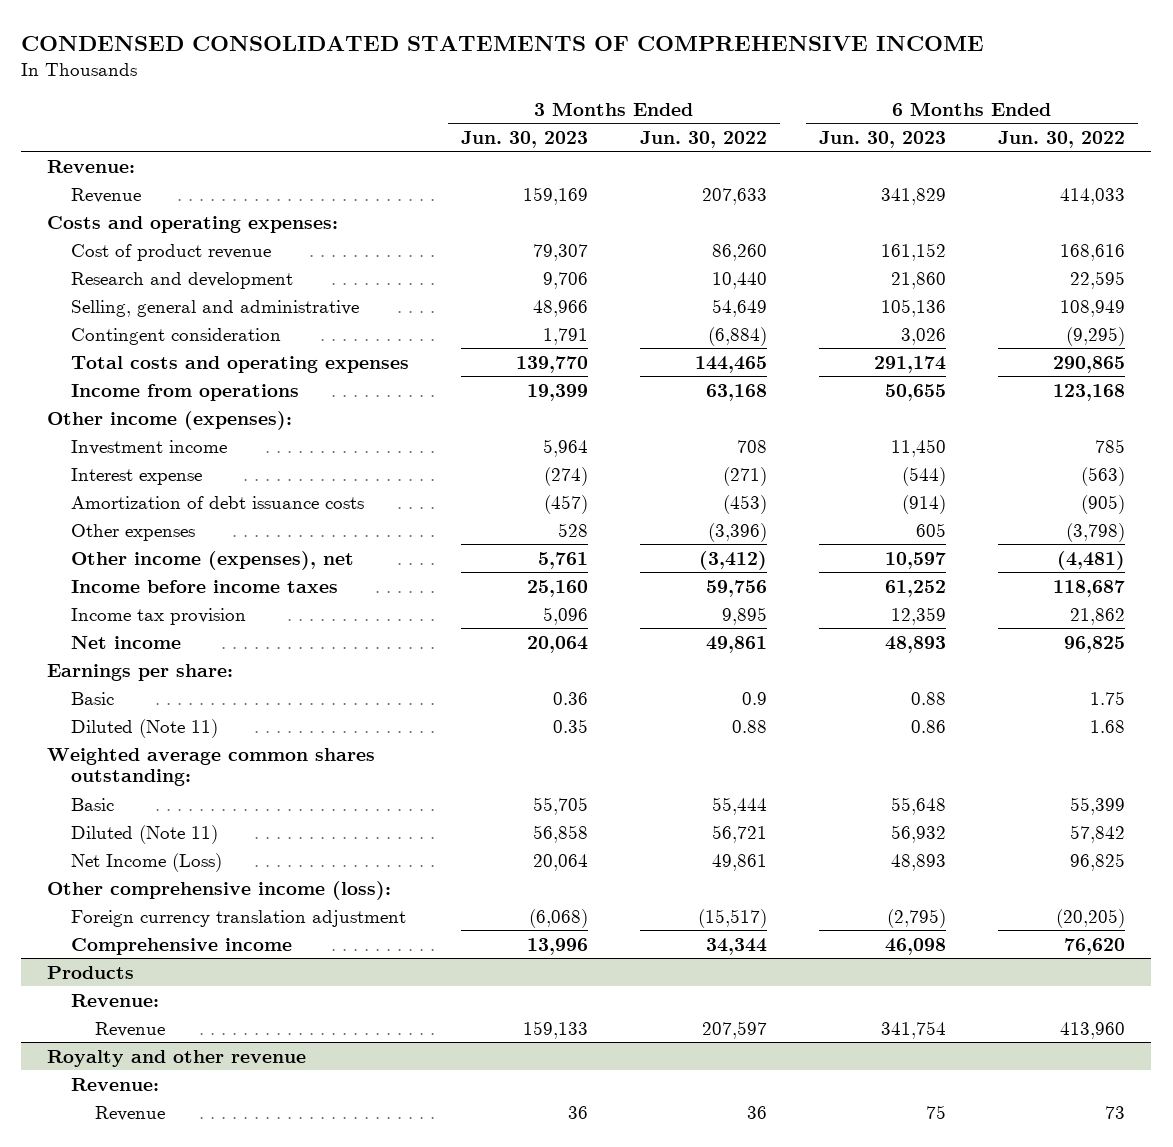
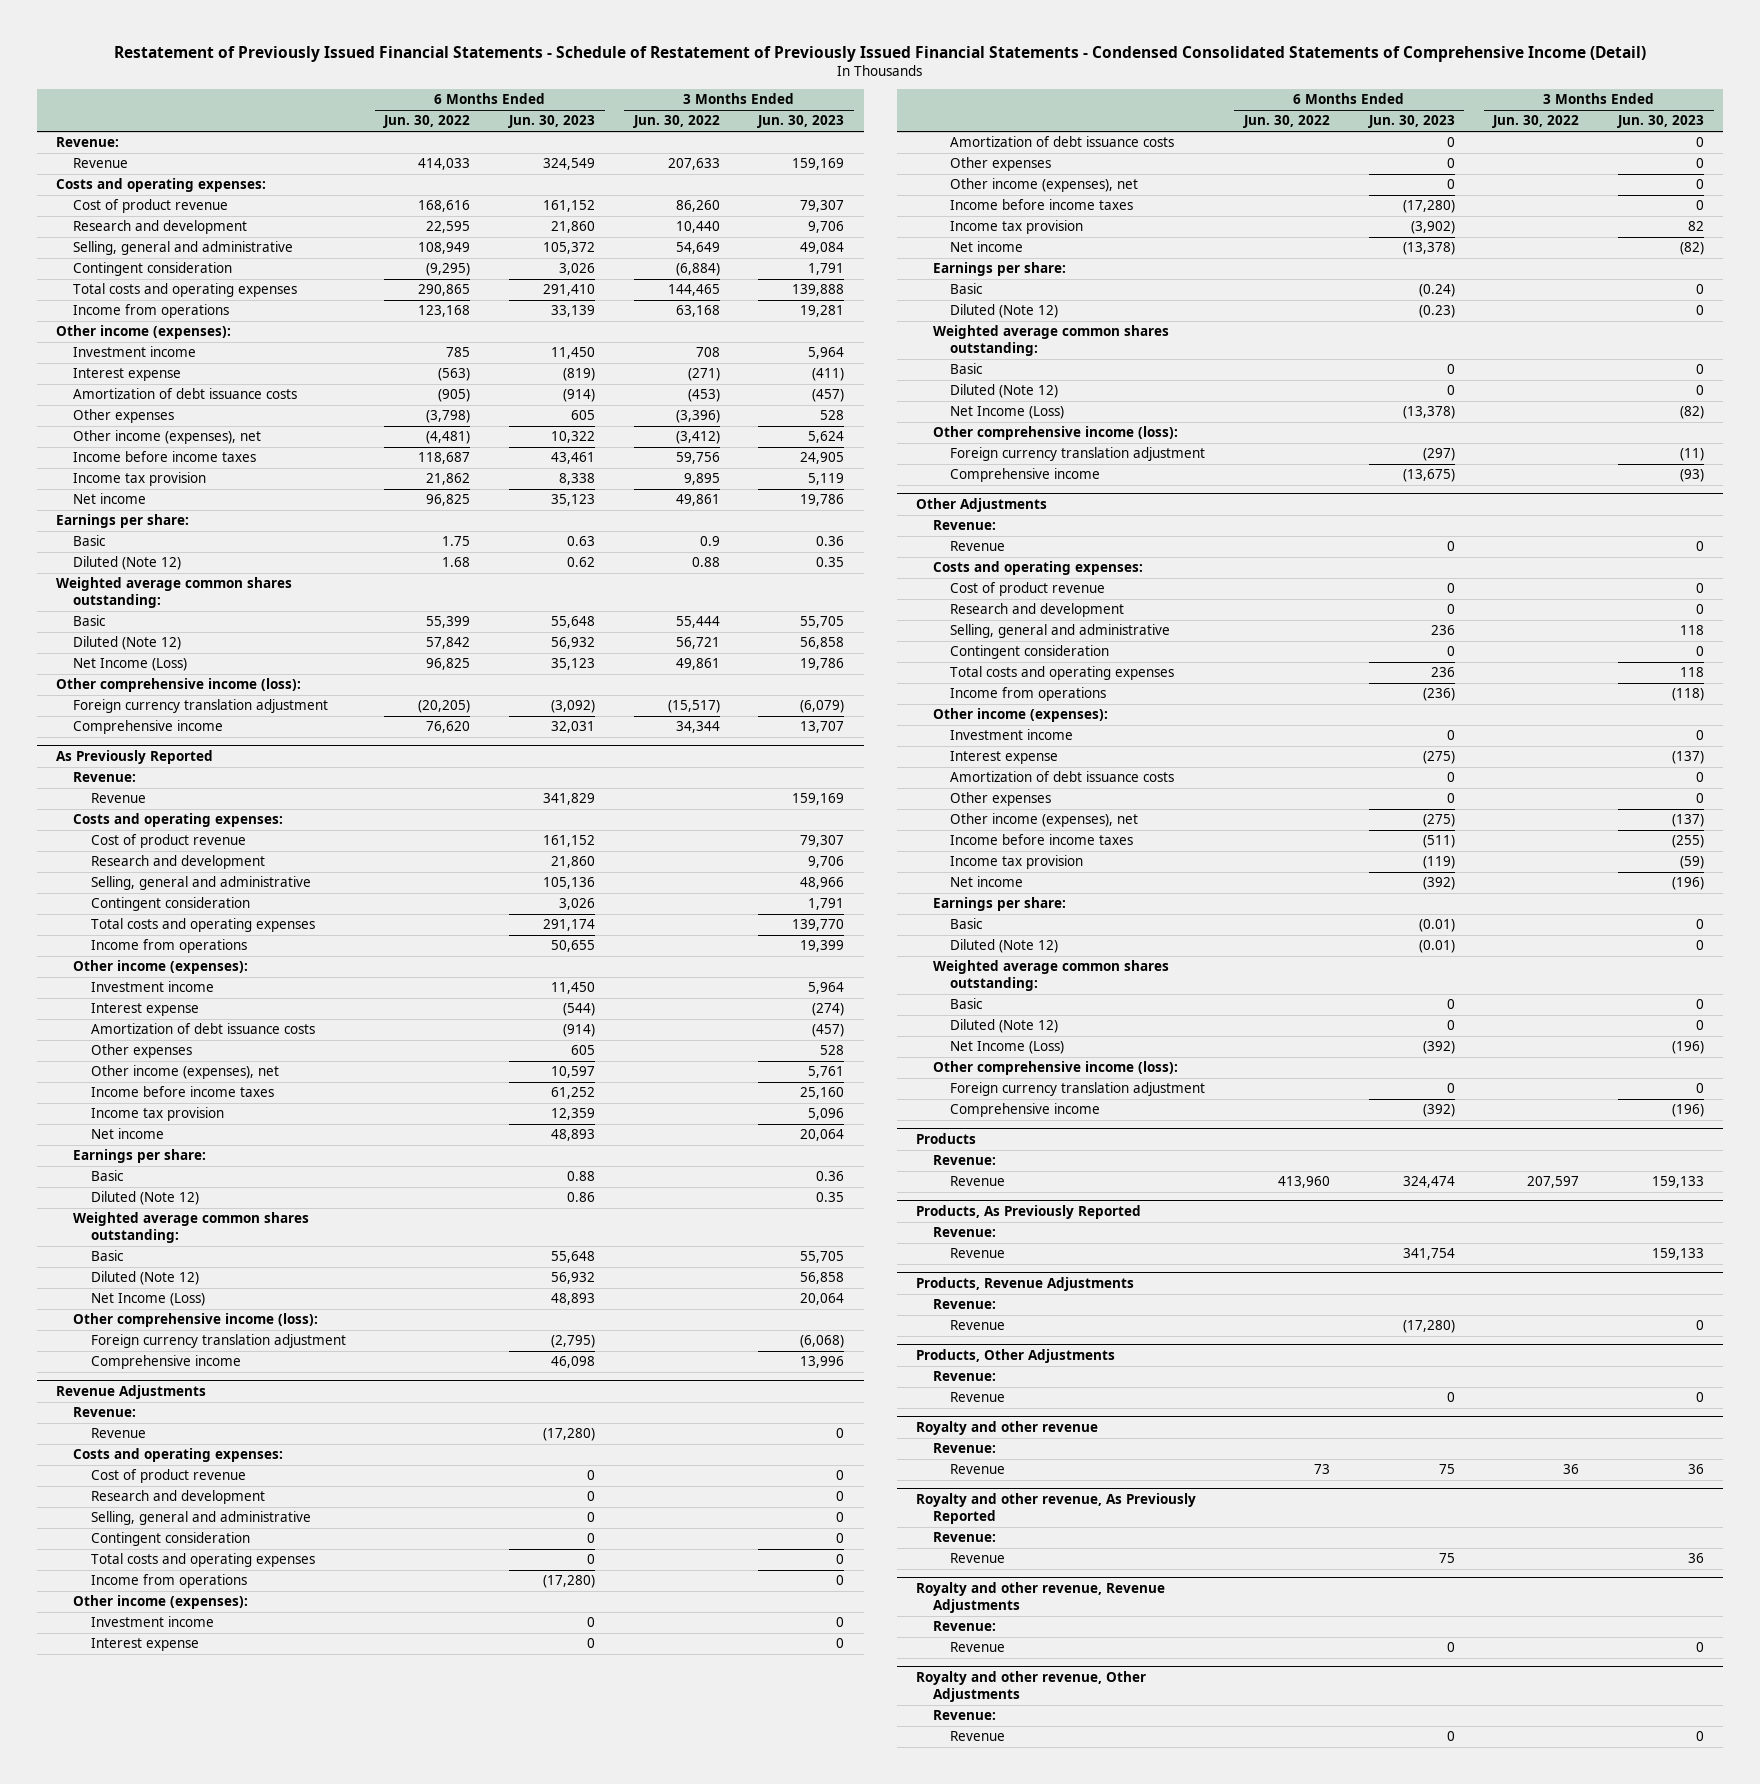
[21,35,985,51] CONDENSED CONSOLIDATED STATEMENTS OF COMPREHENSIVE INCOME -> [114,45,1647,62] Restatement of Previously Issued Financial Statements - Schedule of Restatement of Previously Issued Financial Statements - Condensed Consolidated Statements of Comprehensive Income (Detail)
[881,187,947,205] 341,829 -> [542,158,595,171] 324,549
[533,299,589,317] 48,966 -> [800,242,845,255] 49,084
[881,298,947,317] 105,136 -> [542,242,595,255] 105,372
[516,355,589,373] 139,770 -> [792,284,845,297] 139,888
[874,355,947,373] 291,174 -> [542,284,595,297] 291,410
[527,383,589,401] 19,399 -> [800,305,845,318] 19,281
[885,383,947,401] 50,655 -> [550,305,595,318] 33,139
[544,466,589,486] (274) -> [812,368,845,382] (411)
[902,466,947,486] (544) -> [562,368,595,382] (819)
[538,551,589,569] 5,761 -> [808,431,845,444] 5,624
[885,551,947,569] 10,597 -> [550,431,595,444] 10,322
[527,579,589,597] 25,160 -> [800,452,845,465] 24,905
[885,579,947,597] 61,252 -> [550,452,595,465] 43,461
[543,606,589,625] 5,096 -> [808,473,845,486] 5,119
[891,606,947,625] 12,359 -> [558,473,595,486] 8,338
[527,635,589,653] 20,064 -> [800,494,845,507] 19,786
[885,635,947,653] 48,893 -> [550,494,595,507] 35,123
[911,691,947,705] 0.88 -> [566,536,595,547] 0.63
[71,718,219,738] Diluted (Note 11) -> [73,556,182,571] Diluted (Note 12)
[911,719,947,733] 0.86 -> [566,557,595,568] 0.62
[71,824,219,844] Diluted (Note 11) -> [73,636,182,651] Diluted (Note 12)
[533,853,589,871] 20,064 -> [800,658,845,671] 19,786
[891,853,947,871] 48,893 -> [550,658,595,671] 35,123
[529,908,589,928] (6,068) -> [800,700,845,714] (6,079)
[887,908,947,928] (2,795) -> [550,700,595,714] (3,092)
[527,937,589,955] 13,996 -> [800,721,845,734] 13,707
[885,937,947,955] 46,098 -> [550,721,595,734] 32,031
none -> [56,749,214,764] As Previously Reported
none -> [73,772,137,783] Revenue:
none -> [90,793,146,804] Revenue
none -> [73,813,284,828] Costs and operating expenses:
none -> [90,834,246,849] Cost of product revenue
none -> [90,855,265,870] Research and development
none -> [90,876,311,891] Selling, general and administrative
none -> [90,897,250,912] Contingent consideration
none -> [90,918,315,933] Total costs and operating expenses
none -> [90,939,247,954] Income from operations
none -> [73,960,249,975] Other income (expenses):
none -> [90,981,214,993] Investment income
none -> [90,1003,199,1017] Interest expense
none -> [90,1023,315,1035] Amortization of debt issuance costs
none -> [90,1044,192,1059] Other expenses
none -> [90,1065,279,1080] Other income (expenses), net
none -> [90,1086,274,1098] Income before income taxes
none -> [90,1107,224,1122] Income tax provision
none -> [90,1128,164,1140] Net income
none -> [73,1149,207,1164] Earnings per share:
none -> [90,1170,124,1182] Basic
none -> [90,1191,199,1206] Diluted (Note 12)
none -> [73,1212,310,1244] Weighted average common shares outstanding:
none -> [90,1250,124,1262] Basic
none -> [90,1271,199,1286] Diluted (Note 12)
none -> [90,1293,205,1307] Net Income (Loss)
none -> [73,1313,319,1328] Other comprehensive income (loss):
none -> [90,1334,346,1349] Foreign currency translation adjustment
none -> [90,1355,241,1370] Comprehensive income
none -> [56,1384,207,1399] Revenue Adjustments
none -> [73,1407,137,1418] Revenue:
none -> [90,1428,146,1439] Revenue
none -> [73,1448,284,1463] Costs and operating expenses:
none -> [90,1469,246,1484] Cost of product revenue
none -> [90,1490,265,1505] Research and development
none -> [90,1511,311,1526] Selling, general and administrative
none -> [90,1532,250,1547] Contingent consideration
none -> [90,1553,315,1568] Total costs and operating expenses
none -> [90,1574,247,1589] Income from operations
none -> [73,1595,249,1610] Other income (expenses):
none -> [90,1616,214,1628] Investment income
none -> [90,1638,199,1652] Interest expense
none -> [950,136,1175,148] Amortization of debt issuance costs
none -> [950,157,1052,172] Other expenses
none -> [950,178,1139,193] Other income (expenses), net
none -> [950,199,1134,211] Income before income taxes
none -> [950,220,1084,235] Income tax provision
none -> [950,241,1024,253] Net income
none -> [933,262,1067,277] Earnings per share:
none -> [950,283,984,295] Basic
none -> [950,304,1059,319] Diluted (Note 12)
none -> [933,325,1170,357] Weighted average common shares outstanding:
none -> [950,363,984,375] Basic
none -> [950,384,1059,399] Diluted (Note 12)
none -> [950,406,1065,420] Net Income (Loss)
none -> [933,426,1179,441] Other comprehensive income (loss):
none -> [950,447,1206,462] Foreign currency translation adjustment
none -> [950,468,1101,483] Comprehensive income
none -> [916,497,1048,512] Other Adjustments
none -> [933,520,997,531] Revenue:
none -> [950,541,1006,552] Revenue
none -> [933,561,1144,576] Costs and operating expenses:
none -> [950,582,1106,597] Cost of product revenue
none -> [950,603,1125,618] Research and development
none -> [950,624,1171,639] Selling, general and administrative
none -> [950,645,1110,660] Contingent consideration
none -> [950,666,1175,681] Total costs and operating expenses
none -> [950,687,1107,702] Income from operations
none -> [933,708,1109,723] Other income (expenses):
none -> [950,729,1074,741] Investment income
none -> [950,751,1059,765] Interest expense
none -> [950,771,1175,783] Amortization of debt issuance costs
none -> [950,792,1052,807] Other expenses
none -> [950,813,1139,828] Other income (expenses), net
none -> [950,834,1134,846] Income before income taxes
none -> [950,855,1084,870] Income tax provision
none -> [950,876,1024,888] Net income
none -> [933,897,1067,912] Earnings per share:
none -> [950,918,984,930] Basic
none -> [950,939,1059,954] Diluted (Note 12)
none -> [933,960,1170,992] Weighted average common shares outstanding:
none -> [950,998,984,1010] Basic
none -> [950,1019,1059,1034] Diluted (Note 12)
none -> [950,1041,1065,1055] Net Income (Loss)
none -> [933,1061,1179,1076] Other comprehensive income (loss):
none -> [950,1082,1206,1097] Foreign currency translation adjustment
none -> [950,1103,1101,1118] Comprehensive income
[881,1020,947,1039] 341,754 -> [1402,1176,1455,1189] 324,474
none -> [916,1204,1142,1219] Products, As Previously Reported
none -> [933,1227,997,1238] Revenue:
none -> [950,1248,1006,1259] Revenue
none -> [916,1276,1135,1291] Products, Revenue Adjustments
none -> [933,1299,997,1310] Revenue:
none -> [950,1320,1006,1331] Revenue
none -> [916,1348,1116,1363] Products, Other Adjustments
none -> [933,1371,997,1382] Revenue:
none -> [950,1392,1006,1403] Revenue
none -> [916,1492,1197,1524] Royalty and other revenue, As Previously Reported
none -> [933,1532,997,1543] Revenue:
none -> [950,1553,1006,1564] Revenue
none -> [916,1581,1166,1613] Royalty and other revenue, Revenue Adjustments
none -> [933,1621,997,1632] Revenue:
none -> [950,1642,1006,1653] Revenue
none -> [916,1670,1147,1702] Royalty and other revenue, Other Adjustments
none -> [933,1710,997,1721] Revenue:
none -> [950,1731,1006,1742] Revenue

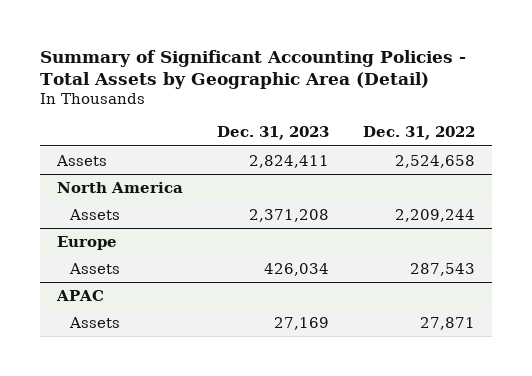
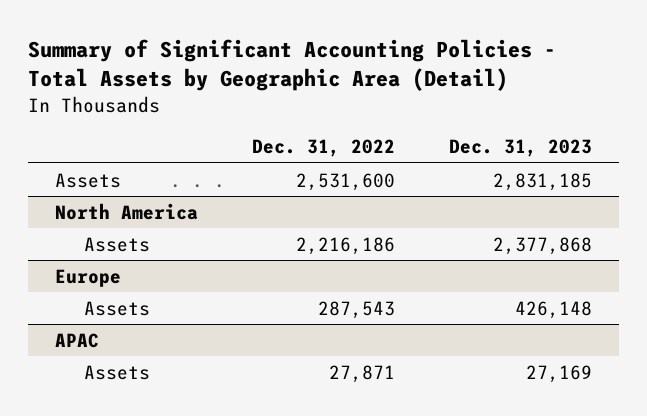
[249,154,330,168] 2,824,411 -> [493,172,593,191] 2,831,185
[394,154,475,168] 2,524,658 -> [295,172,395,191] 2,531,600
[249,208,330,222] 2,371,208 -> [493,236,593,255] 2,377,868
[394,208,475,222] 2,209,244 -> [295,236,395,255] 2,216,186
[264,262,330,276] 426,034 -> [515,300,593,319] 426,148

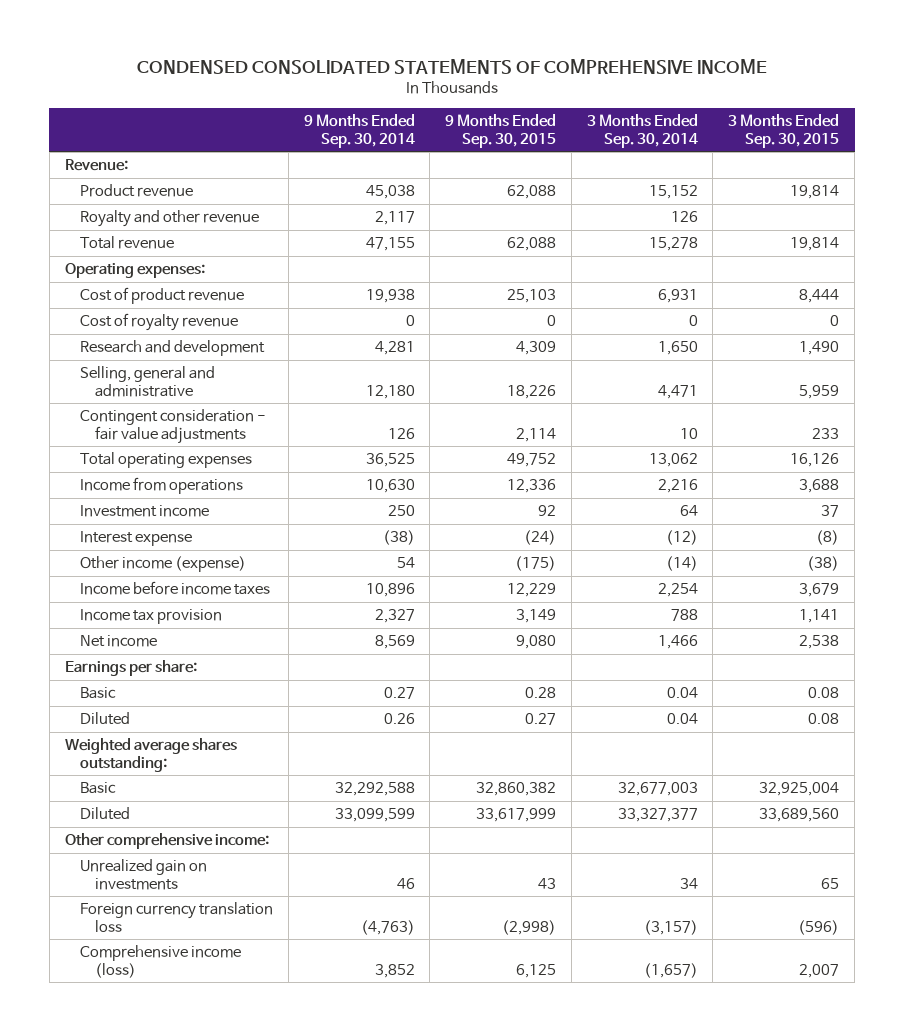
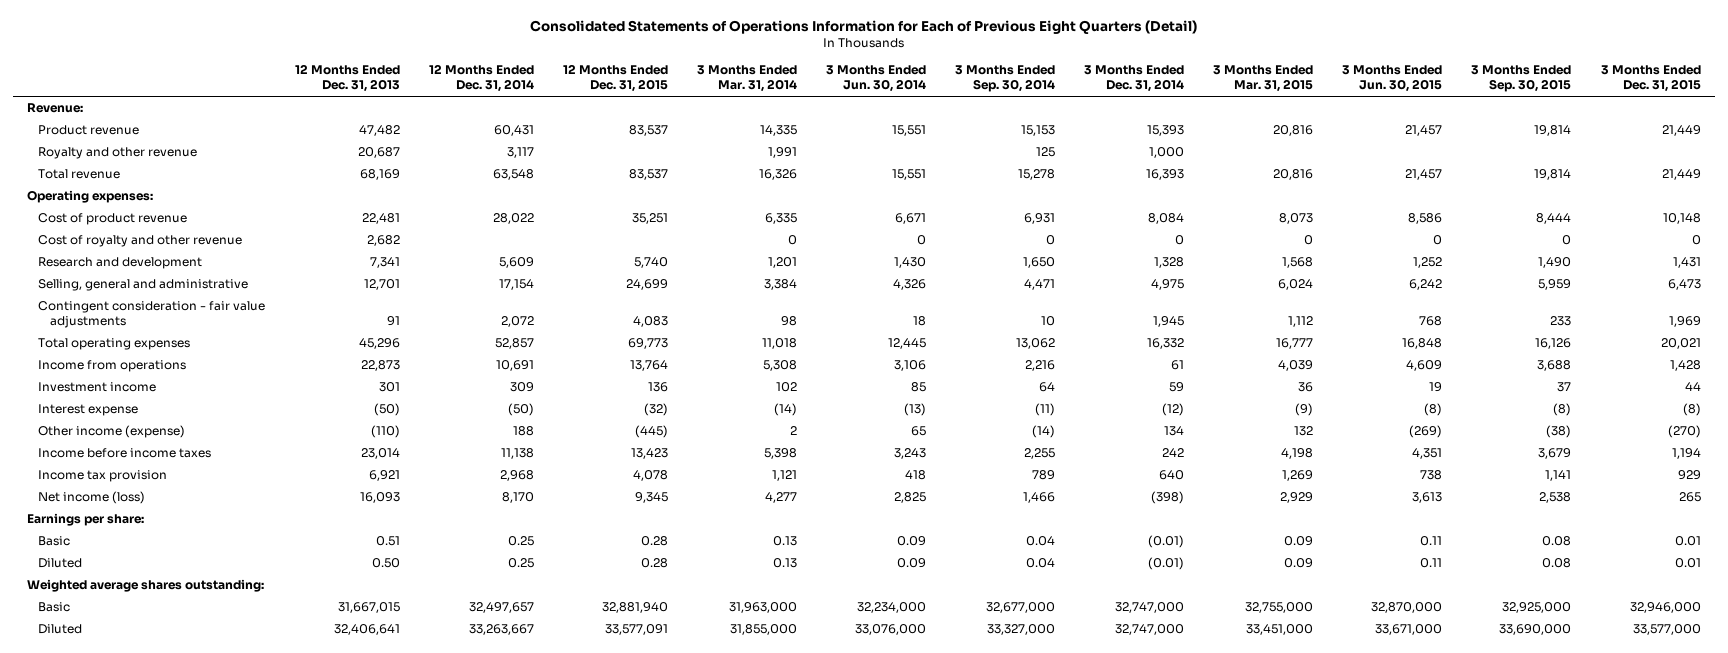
[136,58,767,74] CONDENSED CONSOLIDATED STATEMENTS OF COMPREHENSIVE INCOME -> [529,20,1197,35] Consolidated Statements of Operations Information for Each of Previous Eight Quarters (Detail)
[303,114,415,148] 9 Months Ended Sep. 30, 2014 -> none
[445,114,557,148] 9 Months Ended Sep. 30, 2015 -> none
none -> [294,64,400,93] 12 Months Ended Dec. 31, 2013
none -> [428,64,534,93] 12 Months Ended Dec. 31, 2014
none -> [562,64,668,93] 12 Months Ended Dec. 31, 2015
none -> [696,65,797,93] 3 Months Ended Mar. 31, 2014
none -> [825,65,926,93] 3 Months Ended Jun. 30, 2014
none -> [1084,65,1185,93] 3 Months Ended Dec. 31, 2014
none -> [1213,65,1314,93] 3 Months Ended Mar. 31, 2015
none -> [1342,65,1443,93] 3 Months Ended Jun. 30, 2015
none -> [1600,65,1701,93] 3 Months Ended Dec. 31, 2015
[648,185,698,200] 15,152 -> [1021,125,1056,137] 15,153
[670,211,698,223] 126 -> [1036,147,1056,158] 125
[79,313,238,332] Cost of royalty revenue -> [38,235,243,248] Cost of royalty and other revenue
[665,530,698,546] (12) -> [1035,403,1056,417] (11)
[657,583,698,598] 2,254 -> [1024,448,1056,460] 2,255
[670,609,698,622] 788 -> [1032,470,1056,481] 789
[79,635,157,648] Net income -> [38,491,146,505] Net income (loss)
[64,833,269,850] Other comprehensive income: -> none
[79,859,207,890] Unrealized gain on investments -> none
[79,902,273,932] Foreign currency translation loss -> none
[79,945,241,978] Comprehensive income (loss) -> none
[617,782,698,797] 32,677,003 -> [986,602,1056,614] 32,677,000
[759,782,840,797] 32,925,004 -> [1502,602,1572,614] 32,925,000
[617,808,698,823] 33,327,377 -> [987,624,1056,636] 33,327,000
[759,808,840,823] 33,689,560 -> [1499,624,1572,636] 33,690,000

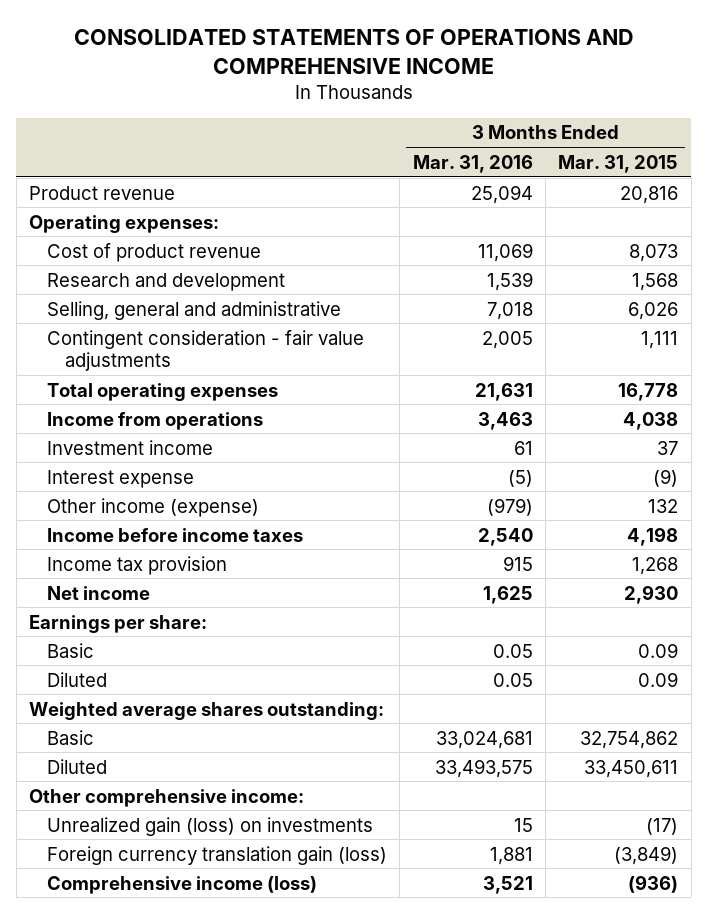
[529,20,1197,35] Consolidated Statements of Operations Information for Each of Previous Eight Quarters (Detail) -> [73,29,634,74] CONSOLIDATED STATEMENTS OF OPERATIONS AND COMPREHENSIVE INCOME
[294,64,400,93] 12 Months Ended Dec. 31, 2013 -> none
[428,64,534,93] 12 Months Ended Dec. 31, 2014 -> none
[562,64,668,93] 12 Months Ended Dec. 31, 2015 -> none
[696,65,797,93] 3 Months Ended Mar. 31, 2014 -> none
[825,65,926,93] 3 Months Ended Jun. 30, 2014 -> none
[955,65,1056,93] 3 Months Ended Sep. 30, 2014 -> none
[1084,65,1185,93] 3 Months Ended Dec. 31, 2014 -> none
[1342,65,1443,93] 3 Months Ended Jun. 30, 2015 -> none
[1471,65,1572,93] 3 Months Ended Sep. 30, 2015 -> none
[1600,65,1701,93] 3 Months Ended Dec. 31, 2015 -> none
none -> [412,154,533,173] Mar. 31, 2016
[27,103,84,114] Revenue: -> none
[38,147,198,160] Royalty and other revenue -> none
[38,169,121,180] Total revenue -> none
[38,235,243,248] Cost of royalty and other revenue -> none
[1278,279,1314,291] 6,024 -> [628,301,679,320] 6,026
[1288,316,1314,328] 1,112 -> [641,330,679,349] 1,111
[1276,338,1314,350] 16,777 -> [618,382,679,401] 16,778
[1278,360,1314,372] 4,039 -> [623,411,679,430] 4,038
[1298,382,1314,393] 36 -> [657,440,679,455] 37
[1282,470,1314,482] 1,269 -> [632,556,679,575] 1,268
[38,491,146,505] Net income (loss) -> [46,585,150,600] Net income
[1280,492,1314,504] 2,929 -> [624,584,679,604] 2,930
[1245,602,1314,614] 32,755,000 -> [580,730,679,749] 32,754,862
[1246,624,1314,636] 33,451,000 -> [584,759,679,778] 33,450,611
none -> [29,788,305,807] Other comprehensive income:
none -> [46,816,373,836] Unrealized gain (loss) on investments
none -> [46,845,387,865] Foreign currency translation gain (loss)
none -> [46,875,317,894] Comprehensive income (loss)

